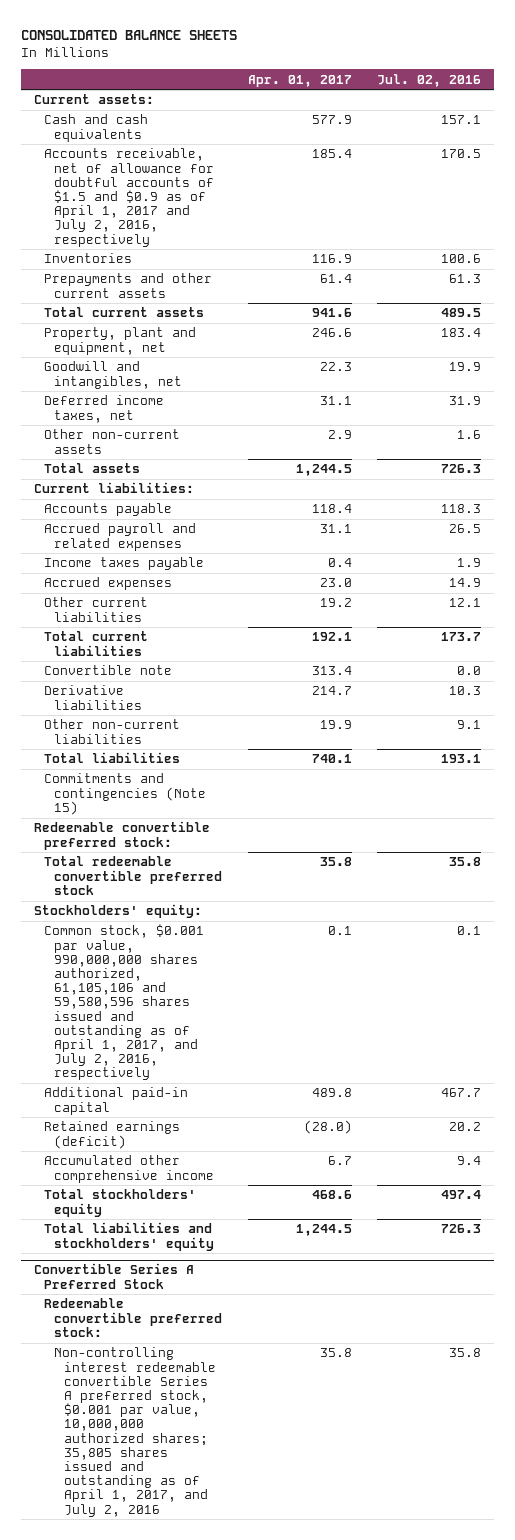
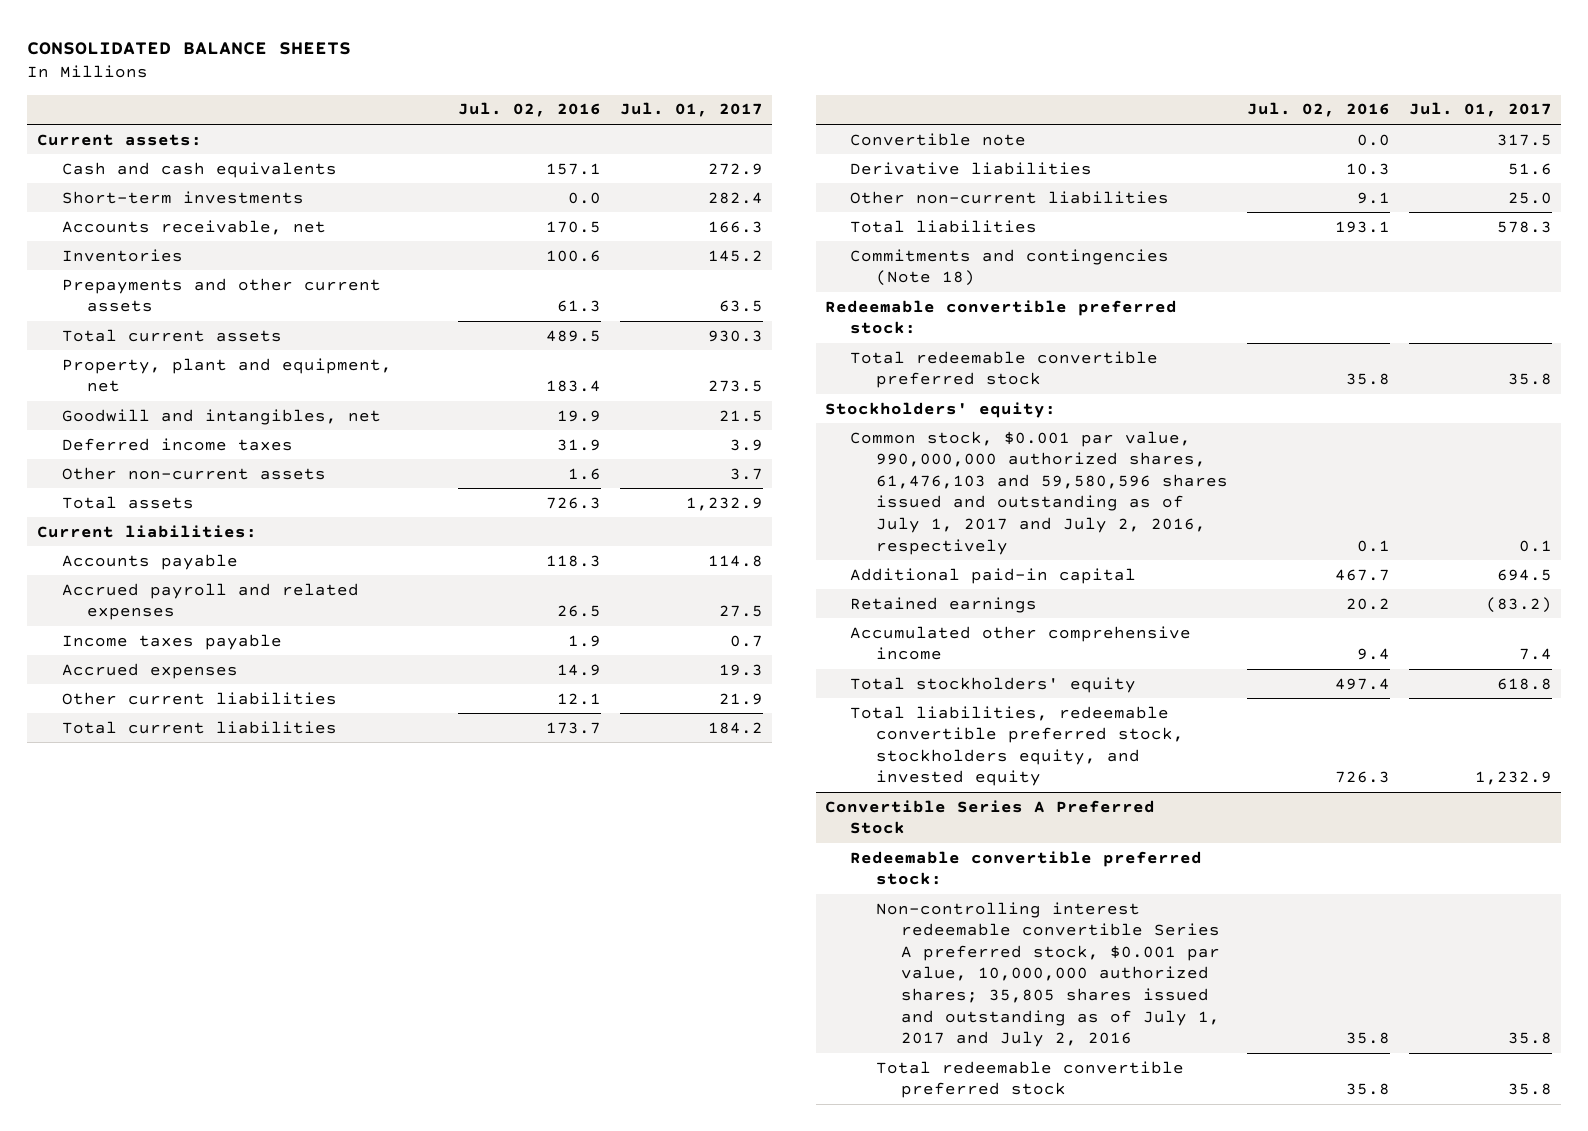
[247,74,352,87] Apr. 01, 2017 -> none
none -> [619,102,763,118] Jul. 01, 2017
none -> [61,190,304,204] Short-term investments
[44,148,215,247] Accounts receivable, net of allowance for doubtful accounts of $1.5 and $0.9 as of April 1, 2017 and July 2, 2016, respectively -> [61,219,326,235] Accounts receivable, net
[44,395,165,423] Deferred income taxes, net -> [61,437,293,451] Deferred income taxes
[44,773,207,815] Commitments and contingencies (Note 15) -> [850,248,1170,287] Commitments and contingencies (Note 18)
[44,924,205,1081] Common stock, $0.001 par value, 990,000,000 shares authorized, 61,105,106 and 59,580,596 shares issued and outstanding as of April 1, 2017, and July 2, 2016, respectively -> [850,430,1228,555] Common stock, $0.001 par value, 990,000,000 authorized shares, 61,476,103 and 59,580,596 shares issued and outstanding as of July 1, 2017 and July 2, 2016, respectively
[44,1121,181,1149] Retained earnings (deficit) -> [850,596,1038,613] Retained earnings
[44,1222,215,1251] Total liabilities and stockholders' equity -> [850,705,1184,787] Total liabilities, redeemable convertible preferred stock, stockholders equity, and invested equity
[54,1347,217,1517] Non-controlling interest redeemable convertible Series A preferred stock, $0.001 par value, 10,000,000 authorized shares; 35,805 shares issued and outstanding as of April 1, 2017, and July 2, 2016 -> [875,901,1220,1048] Non-controlling interest redeemable convertible Series A preferred stock, $0.001 par value, 10,000,000 authorized shares; 35,805 shares issued and outstanding as of July 1, 2017 and July 2, 2016
none -> [875,1060,1184,1099] Total redeemable convertible preferred stock

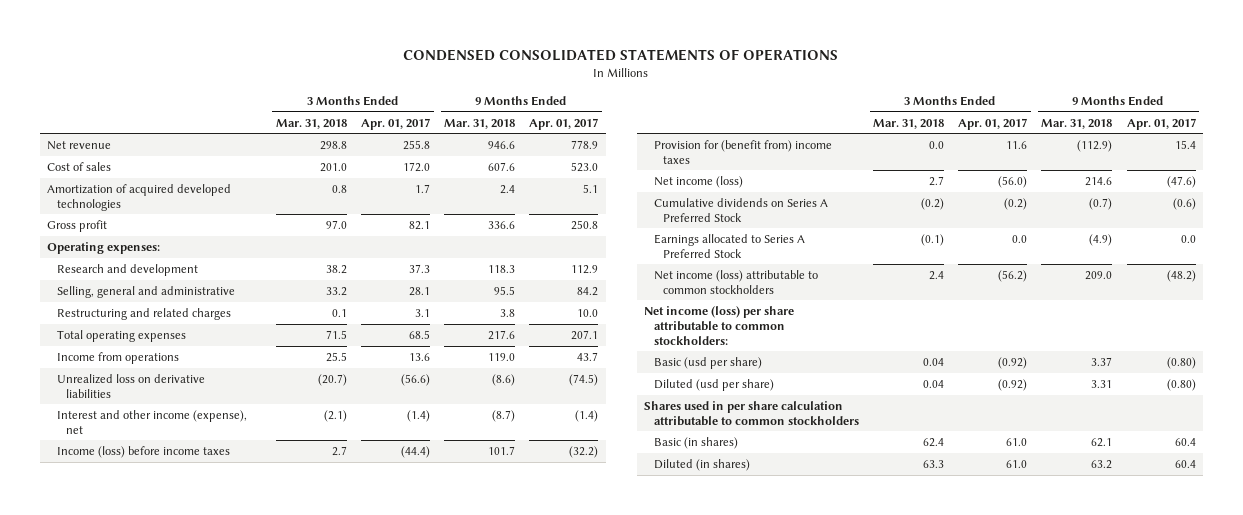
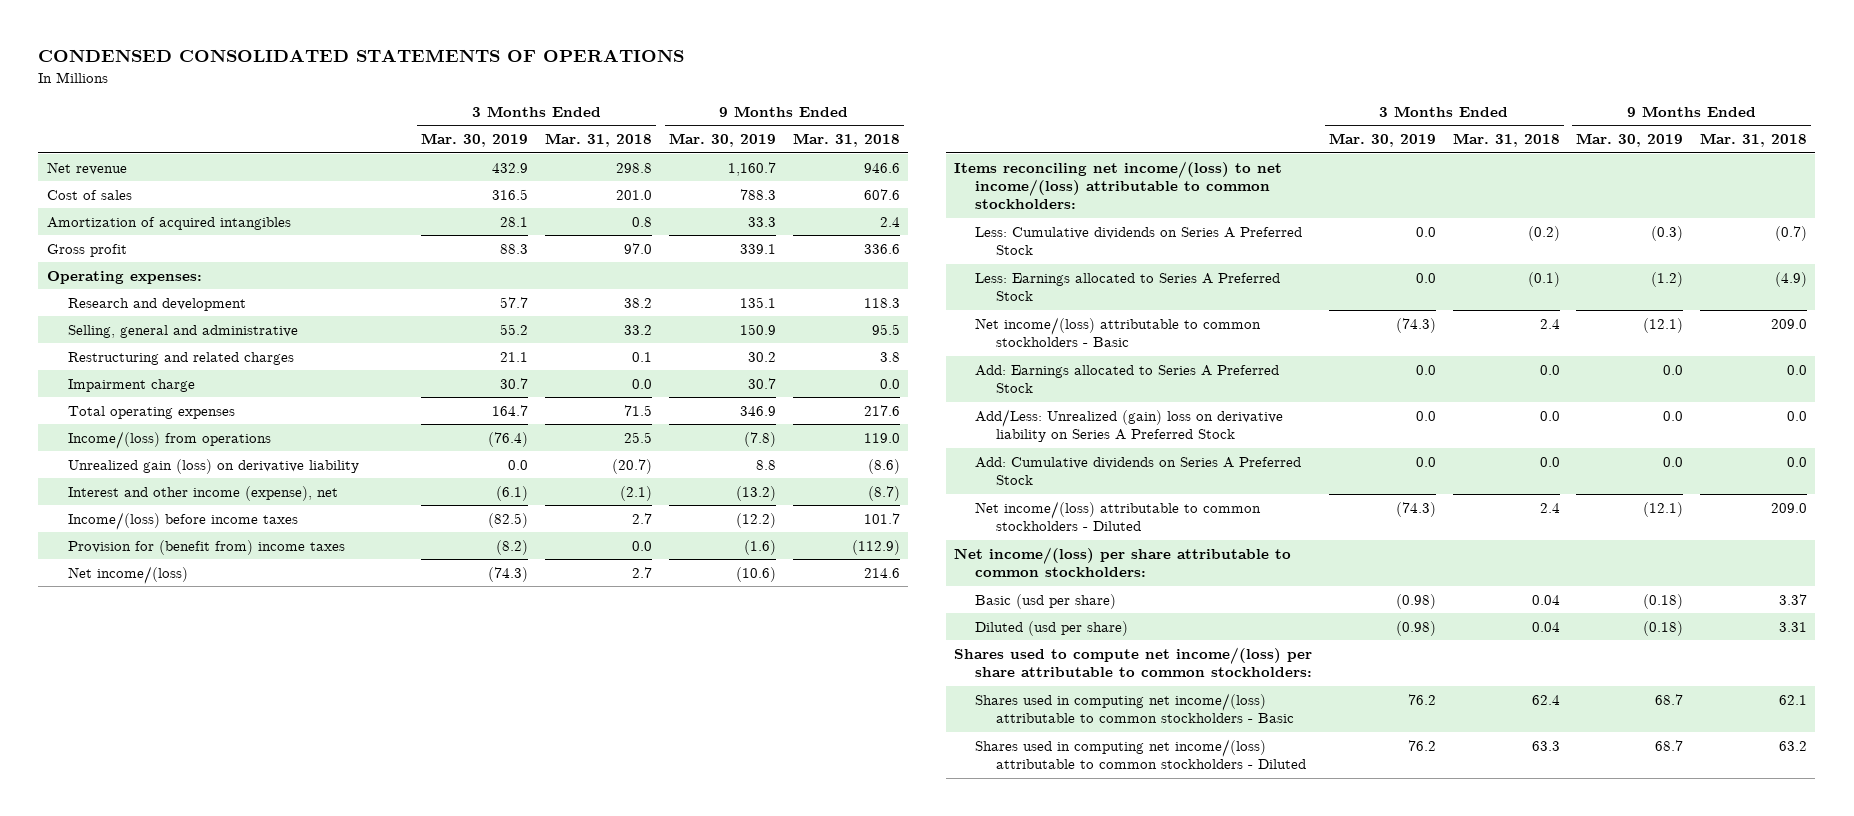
[361,117,431,130] Apr. 01, 2017 -> none
[529,117,599,130] Apr. 01, 2017 -> none
none -> [421,133,529,148] Mar. 30, 2019
none -> [668,133,776,148] Mar. 30, 2019
[47,183,232,211] Amortization of acquired developed technologies -> [46,216,291,230] Amortization of acquired intangibles
none -> [67,378,195,392] Impairment charge
[56,351,179,364] Income from operations -> [67,430,271,449] Income/(loss) from operations
[56,373,205,398] Unrealized loss on derivative liabilities -> [67,458,359,474] Unrealized gain (loss) on derivative liability
[56,445,230,458] Income (loss) before income taxes -> [67,511,298,530] Income/(loss) before income taxes
[653,175,743,188] Net income (loss) -> [67,565,188,584] Net income/(loss)
none -> [954,160,1283,210] Items reconciling net income/(loss) to net income/(loss) attributable to common stockholders:
[653,197,828,222] Cumulative dividends on Series A Preferred Stock -> [975,226,1303,256] Less: Cumulative dividends on Series A Preferred Stock
[653,233,805,258] Earnings allocated to Series A Preferred Stock -> [975,272,1281,302] Less: Earnings allocated to Series A Preferred Stock
[653,269,818,294] Net income (loss) attributable to common stockholders -> [975,316,1262,348] Net income/(loss) attributable to common stockholders - Basic
none -> [975,364,1280,394] Add: Earnings allocated to Series A Preferred Stock
none -> [975,408,1284,443] Add/Less: Unrealized (gain) loss on derivative liability on Series A Preferred Stock
none -> [975,456,1302,486] Add: Cumulative dividends on Series A Preferred Stock
none -> [975,500,1262,532] Net income/(loss) attributable to common stockholders - Diluted
[644,305,795,345] Net income (loss) per share attributable to common stockholders: -> [954,546,1292,578] Net income/(loss) per share attributable to common stockholders:
[644,400,859,426] Shares used in per share calculation attributable to common stockholders -> [954,646,1313,678] Shares used to compute net income/(loss) per share attributable to common stockholders:
[653,436,738,449] Basic (in shares) -> [975,692,1294,724] Shares used in computing net income/(loss) attributable to common stockholders - Basic
[653,458,750,471] Diluted (in shares) -> [975,738,1306,770] Shares used in computing net income/(loss) attributable to common stockholders - Diluted

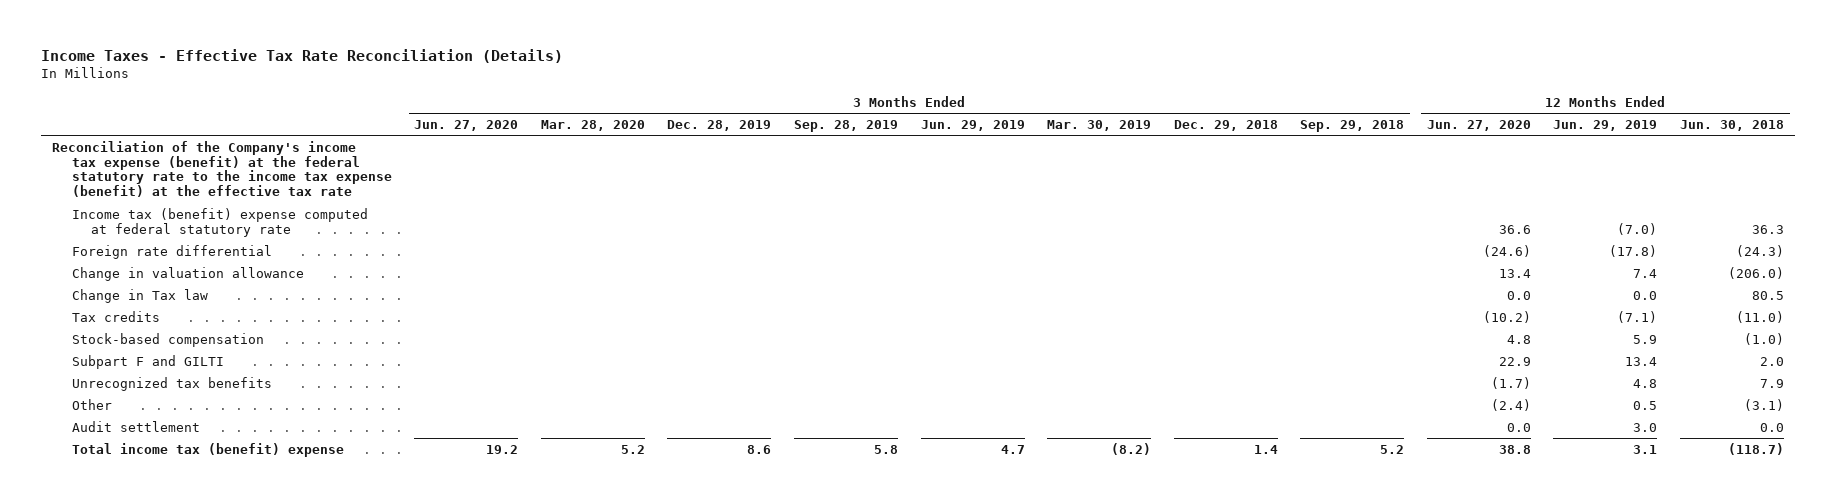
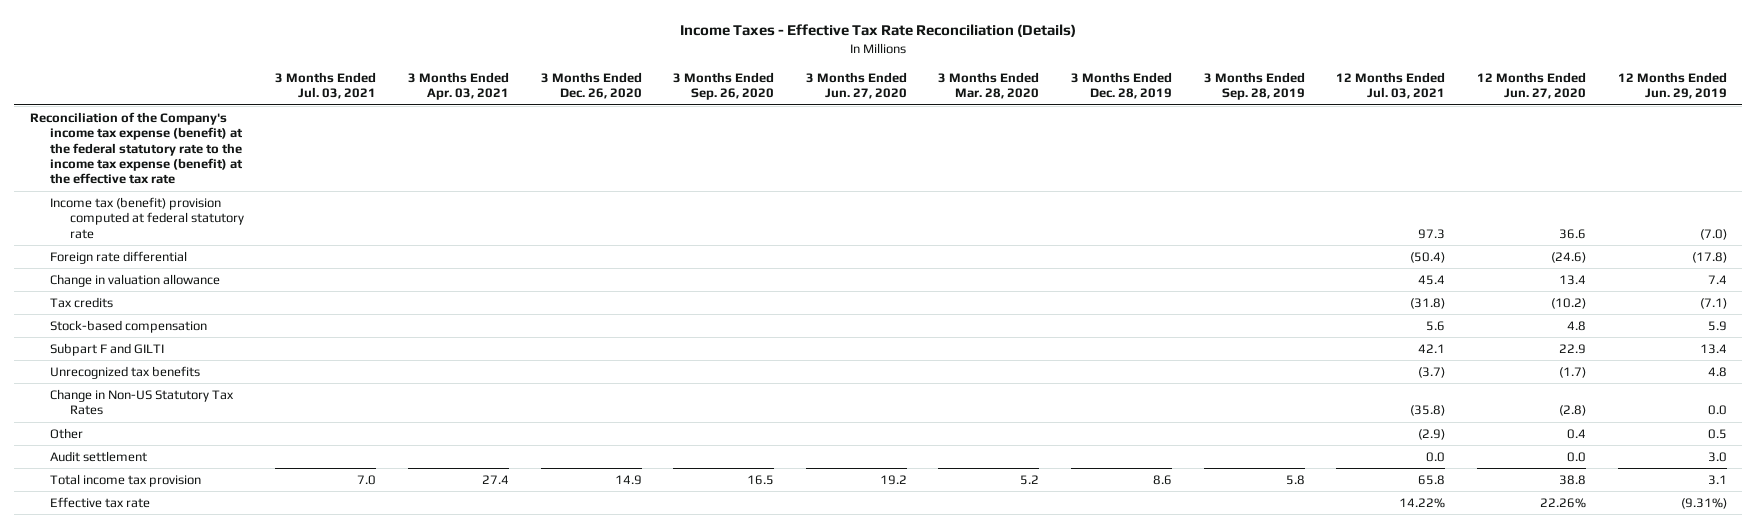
[920,119,1025,131] Jun. 29, 2019 -> none
[1047,119,1152,131] Mar. 30, 2019 -> none
[1173,119,1278,131] Dec. 29, 2018 -> none
[1300,119,1405,132] Sep. 29, 2018 -> none
[1679,119,1784,131] Jun. 30, 2018 -> none
none -> [275,72,377,100] 3 Months Ended Jul. 03, 2021
none -> [407,72,509,101] 3 Months Ended Apr. 03, 2021
none -> [540,72,642,100] 3 Months Ended Dec. 26, 2020
none -> [673,72,775,101] 3 Months Ended Sep. 26, 2020
none -> [1336,72,1446,100] 12 Months Ended Jul. 03, 2021
[71,207,368,237] Income tax (benefit) expense computed at federal statutory rate -> [49,197,244,239] Income tax (benefit) provision computed at federal statutory rate
[71,288,208,303] Change in Tax law -> none
none -> [49,389,234,416] Change in Non-US Statutory Tax Rates
[1490,398,1531,411] (2.4) -> [1566,429,1586,440] 0.4
[71,442,344,457] Total income tax (benefit) expense -> [49,474,201,488] Total income tax provision
none -> [49,497,150,509] Effective tax rate

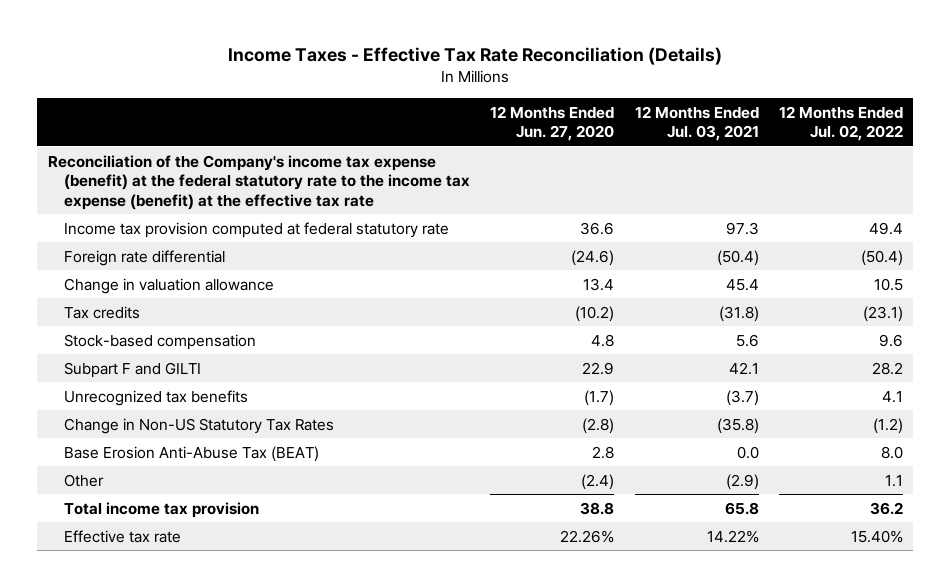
[275,72,377,100] 3 Months Ended Jul. 03, 2021 -> none
[407,72,509,101] 3 Months Ended Apr. 03, 2021 -> none
[540,72,642,100] 3 Months Ended Dec. 26, 2020 -> none
[673,72,775,101] 3 Months Ended Sep. 26, 2020 -> none
[805,72,907,100] 3 Months Ended Jun. 27, 2020 -> none
[938,72,1040,100] 3 Months Ended Mar. 28, 2020 -> none
[1071,72,1173,100] 3 Months Ended Dec. 28, 2019 -> none
[1203,72,1305,101] 3 Months Ended Sep. 28, 2019 -> none
[1617,72,1727,100] 12 Months Ended Jun. 29, 2019 -> none
none -> [779,105,904,141] 12 Months Ended Jul. 02, 2022
[49,197,244,239] Income tax (benefit) provision computed at federal statutory rate -> [64,221,450,238] Income tax provision computed at federal statutory rate
[49,451,147,463] Audit settlement -> none
none -> [64,445,320,462] Base Erosion Anti-Abuse Tax (BEAT)
[1566,429,1586,440] 0.4 -> [581,473,615,490] (2.4)

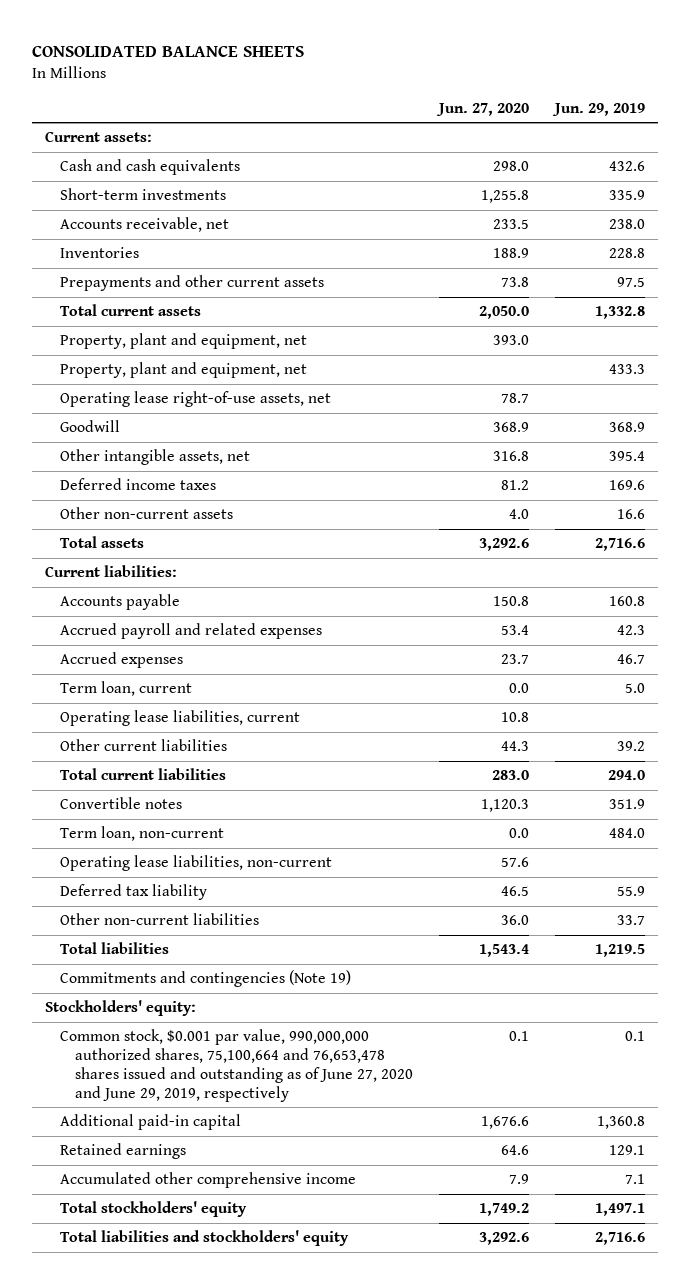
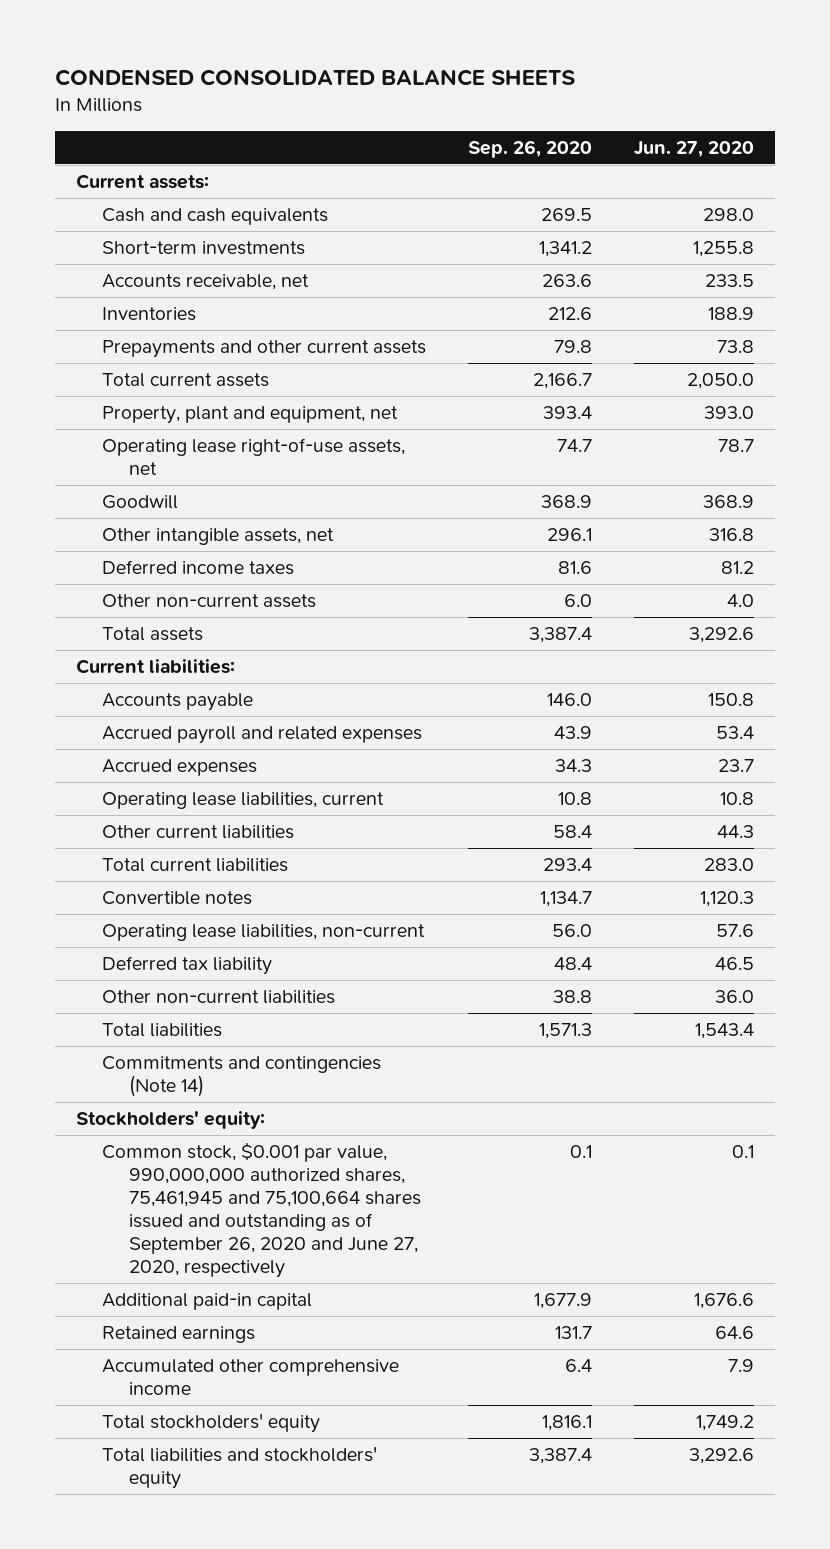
[32,45,305,57] CONSOLIDATED BALANCE SHEETS -> [55,69,576,87] CONDENSED CONSOLIDATED BALANCE SHEETS
[552,102,646,116] Jun. 29, 2019 -> none
none -> [468,139,593,158] Sep. 26, 2020
[60,362,308,379] Property, plant and equipment, net -> none
[60,681,193,697] Term loan, current -> none
[60,826,225,842] Term loan, non-current -> none
[60,970,352,988] Commitments and contingencies (Note 19) -> [102,1055,382,1097] Commitments and contingencies (Note 14)
[60,1029,414,1102] Common stock, $0.001 par value, 990,000,000 authorized shares, 75,100,664 and 76,653,478 shares issued and outstanding as of June 27, 2020 and June 29, 2019, respectively -> [102,1141,421,1278] Common stock, $0.001 par value, 990,000,000 authorized shares, 75,461,945 and 75,100,664 shares issued and outstanding as of September 26, 2020 and June 27, 2020, respectively

